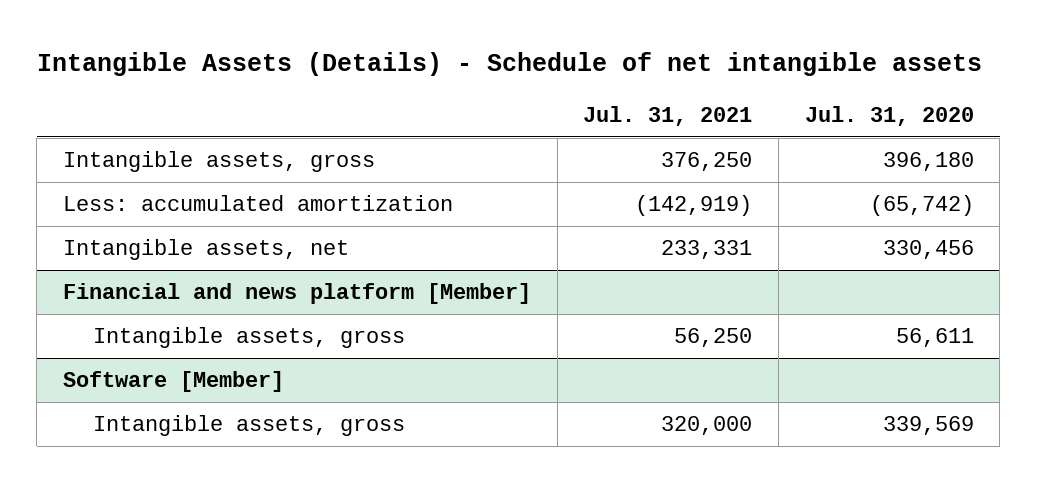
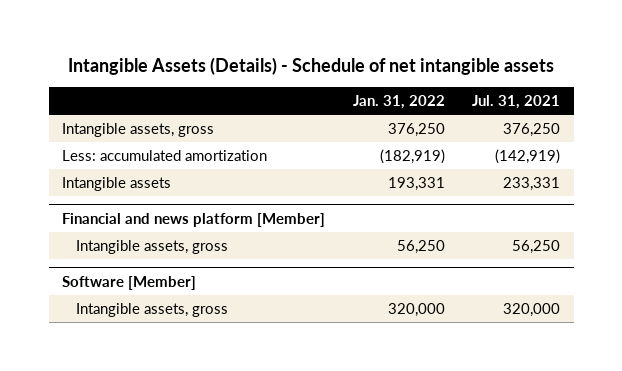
[804,105,974,126] Jul. 31, 2020 -> none
none -> [352,95,445,110] Jan. 31, 2022
[63,239,350,261] Intangible assets, net -> [62,177,172,192] Intangible assets

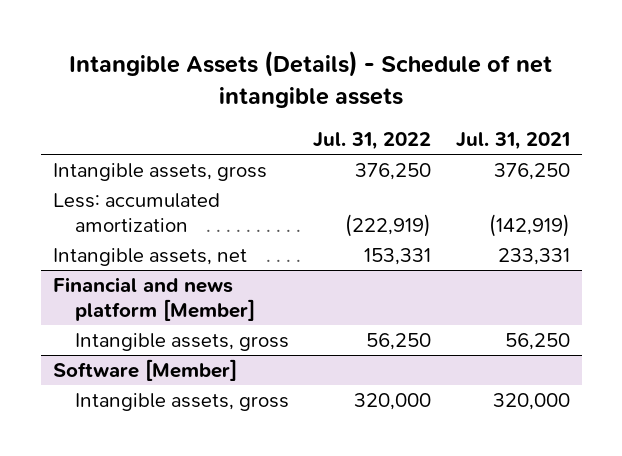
[352,95,445,110] Jan. 31, 2022 -> none
none -> [313,132,432,151] Jul. 31, 2022
[62,177,172,192] Intangible assets -> [52,248,247,267] Intangible assets, net

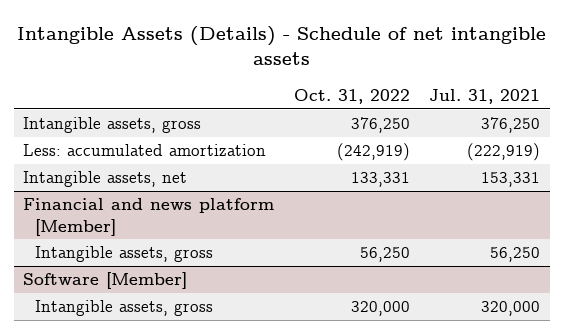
[313,132,432,151] Jul. 31, 2022 -> none
none -> [293,89,410,105] Oct. 31, 2022
[488,213,570,237] (142,919) -> [467,143,541,162] (222,919)
[497,248,570,266] 233,331 -> [481,172,541,188] 153,331

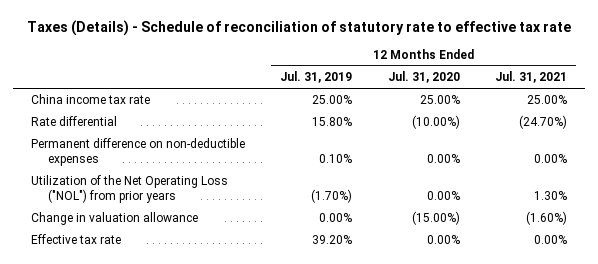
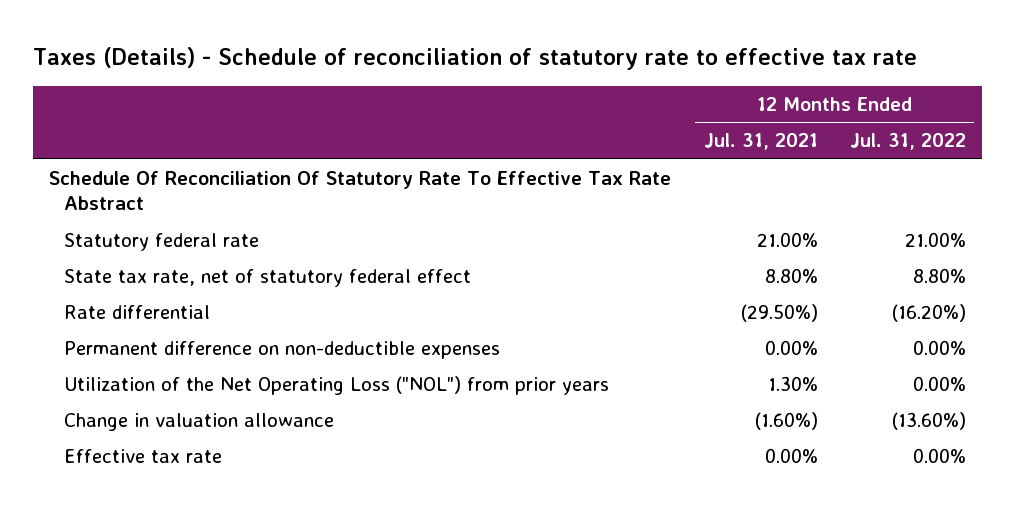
[280,71,353,84] Jul. 31, 2019 -> none
[387,71,460,84] Jul. 31, 2020 -> none
none -> [849,133,966,151] Jul. 31, 2022
[30,94,150,105] China income tax rate -> none
none -> [49,171,672,211] Schedule Of Reconciliation Of Statutory Rate To Effective Tax Rate Abstract
none -> [63,233,259,252] Statutory federal rate
none -> [63,269,471,288] State tax rate, net of statutory federal effect
[519,115,568,130] (24.70%) -> [740,304,818,323] (29.50%)

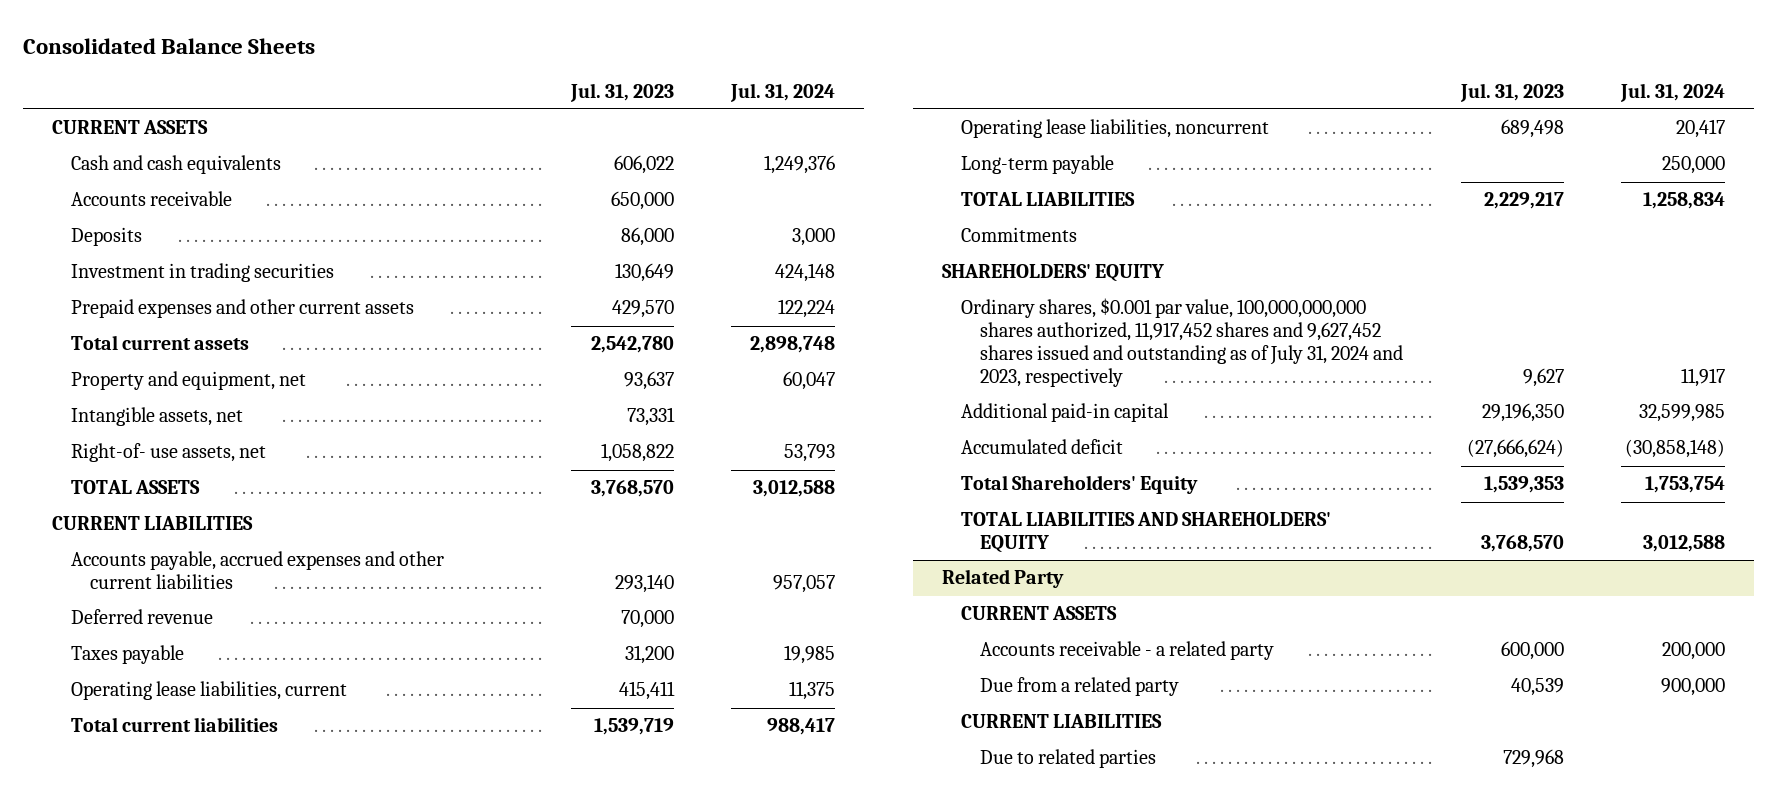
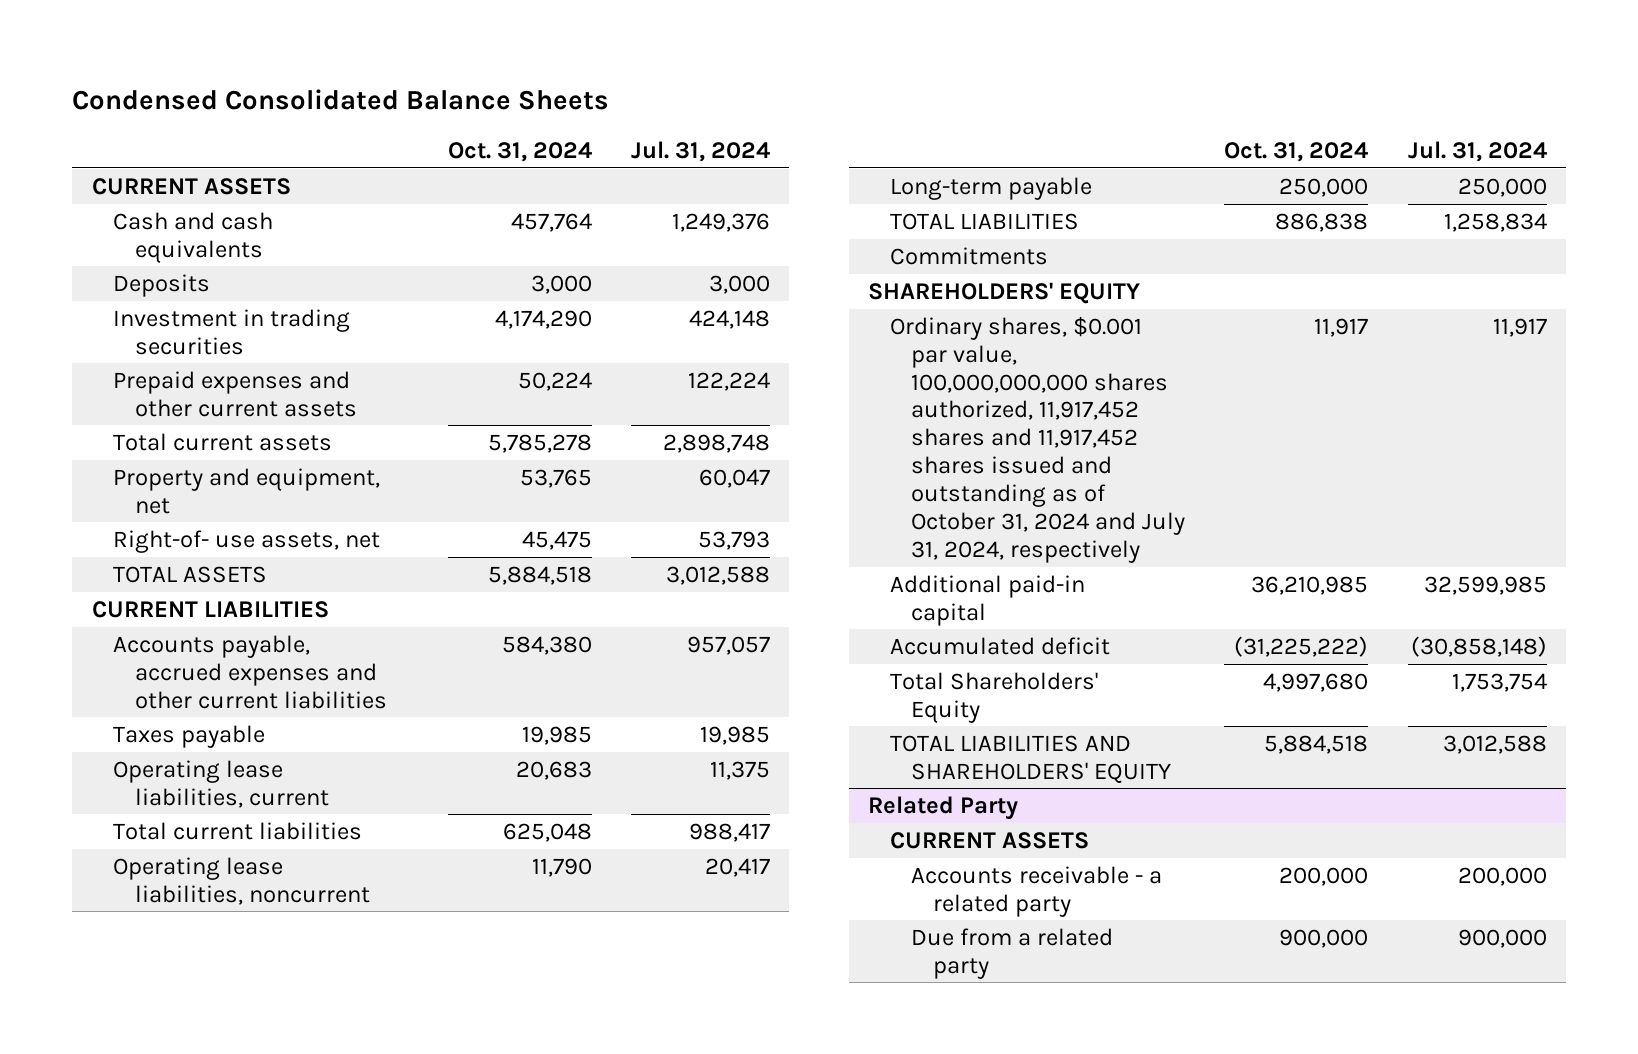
[23,37,316,54] Consolidated Balance Sheets -> [72,89,610,111] Condensed Consolidated Balance Sheets
[569,82,674,102] Jul. 31, 2023 -> none
none -> [447,141,592,162] Oct. 31, 2024
[71,191,233,207] Accounts receivable -> none
[71,407,244,427] Intangible assets, net -> none
[71,609,214,625] Deferred revenue -> none
[961,298,1404,387] Ordinary shares, $0.001 par value, 100,000,000,000 shares authorized, 11,917,452 shares and 9,627,452 shares issued and outstanding as of July 31, 2024 and 2023, respectively -> [889,315,1186,563] Ordinary shares, $0.001 par value, 100,000,000,000 shares authorized, 11,917,452 shares and 11,917,452 shares issued and outstanding as of October 31, 2024 and July 31, 2024, respectively
[961,714,1163,729] CURRENT LIABILITIES -> none
[980,749,1157,769] Due to related parties -> none

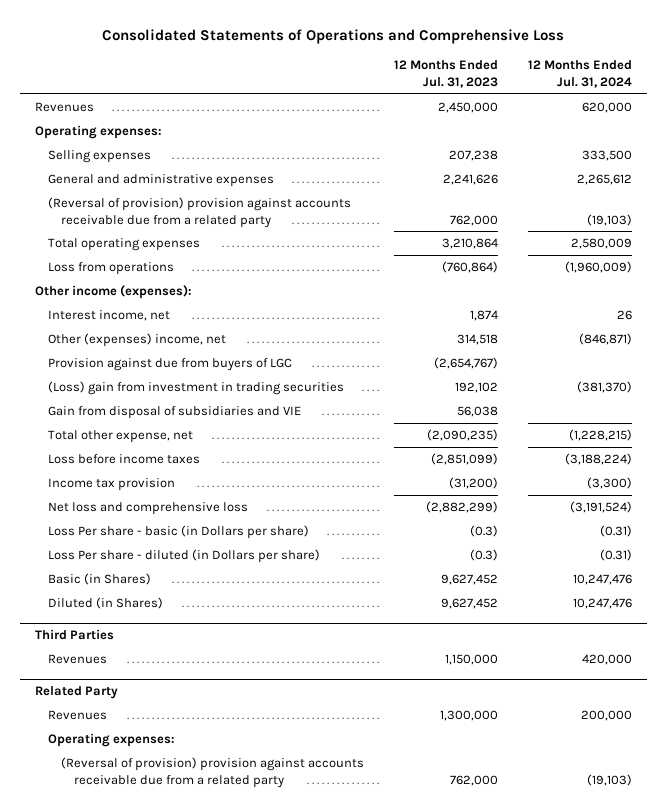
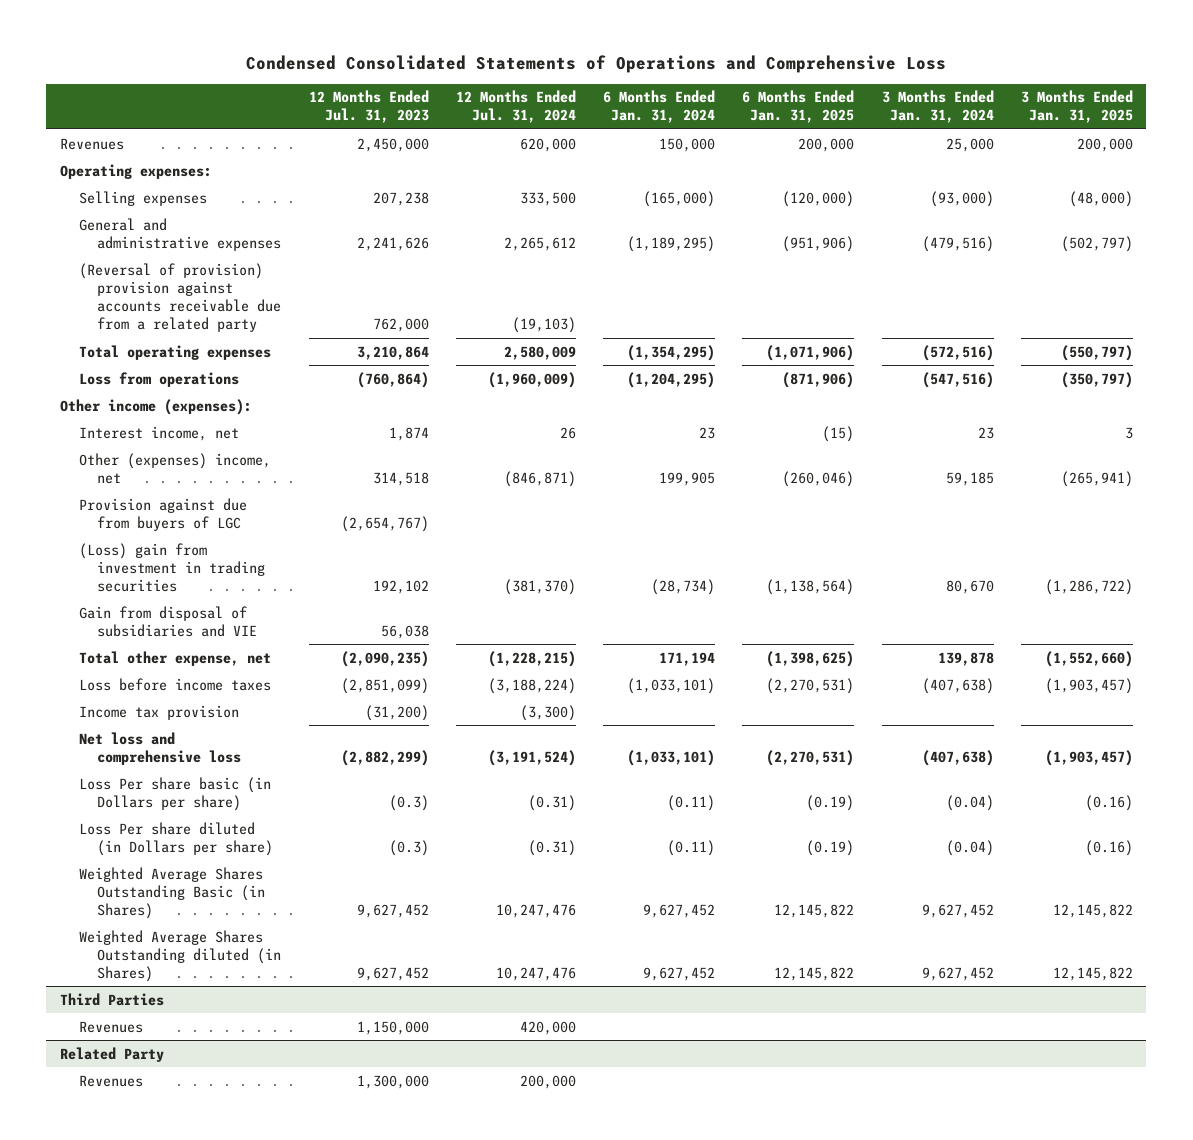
[102,29,565,45] Consolidated Statements of Operations and Comprehensive Loss -> [246,54,947,73] Condensed Consolidated Statements of Operations and Comprehensive Loss
none -> [603,90,716,124] 6 Months Ended Jan. 31, 2024
none -> [742,90,855,124] 6 Months Ended Jan. 31, 2025
none -> [881,90,994,124] 3 Months Ended Jan. 31, 2024
none -> [1020,90,1133,124] 3 Months Ended Jan. 31, 2025
[47,524,309,539] Loss Per share - basic (in Dollars per share) -> [78,776,271,811] Loss Per share basic (in Dollars per share)
[47,548,320,563] Loss Per share - diluted (in Dollars per share) -> [78,821,274,856] Loss Per share diluted (in Dollars per share)
[47,572,151,585] Basic (in Shares) -> [78,866,266,920] Weighted Average Shares Outstanding Basic (in Shares)
[47,596,163,609] Diluted (in Shares) -> [78,929,282,983] Weighted Average Shares Outstanding diluted (in Shares)
[47,732,175,747] Operating expenses: -> none
[61,756,365,788] (Reversal of provision) provision against accounts receivable due from a related party -> none

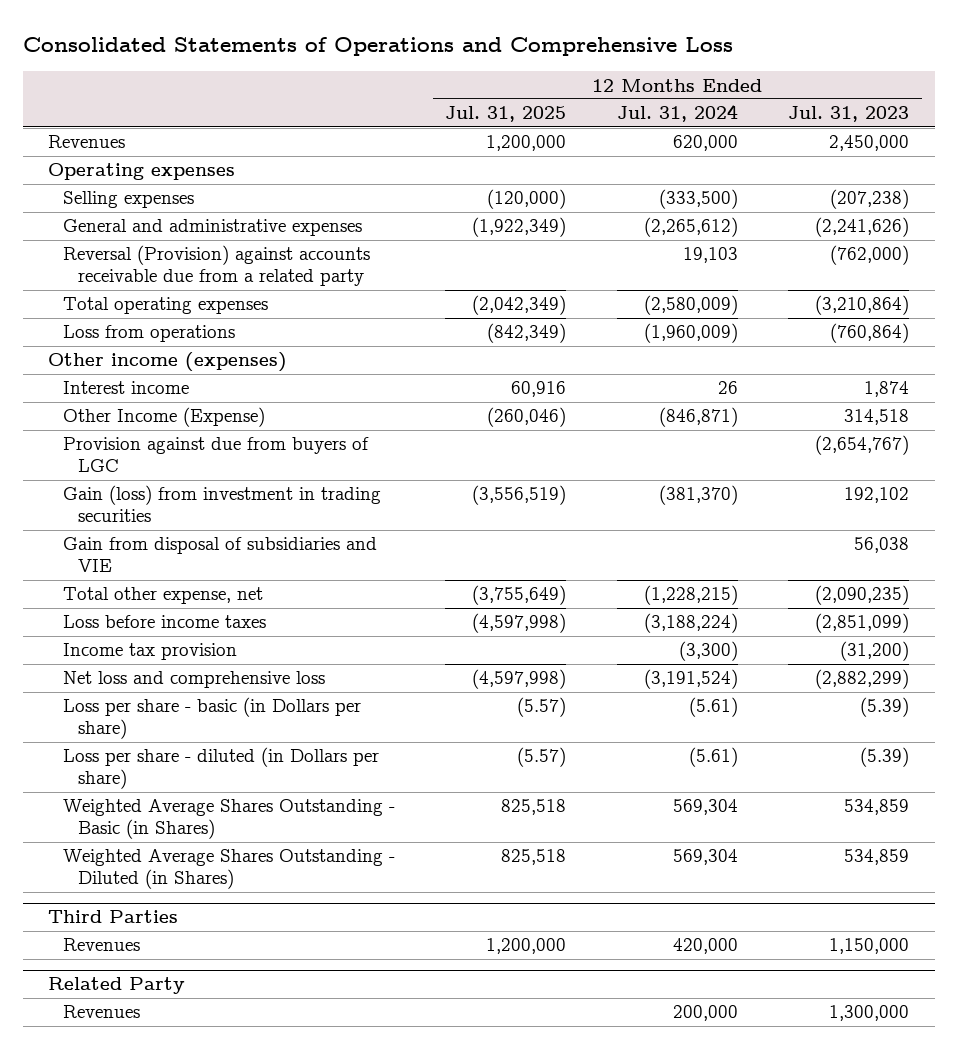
[246,54,947,73] Condensed Consolidated Statements of Operations and Comprehensive Loss -> [23,37,734,57] Consolidated Statements of Operations and Comprehensive Loss
[603,90,716,124] 6 Months Ended Jan. 31, 2024 -> none
[742,90,855,124] 6 Months Ended Jan. 31, 2025 -> none
[881,90,994,124] 3 Months Ended Jan. 31, 2024 -> none
[1020,90,1133,124] 3 Months Ended Jan. 31, 2025 -> none
none -> [445,106,567,123] Jul. 31, 2025
[59,163,212,179] Operating expenses: -> [48,163,236,181] Operating expenses
[372,191,429,206] 207,238 -> [830,189,910,210] (207,238)
[519,191,576,206] 333,500 -> [658,189,738,210] (333,500)
[356,236,429,251] 2,241,626 -> [815,217,910,238] (2,241,626)
[503,236,576,251] 2,265,612 -> [643,217,738,238] (2,265,612)
[78,262,282,333] (Reversal of provision) provision against accounts receivable due from a related party -> [63,245,371,287] Reversal (Provision) against accounts receivable due from a related party
[372,318,429,333] 762,000 -> [830,245,910,266] (762,000)
[511,317,576,334] (19,103) -> [682,247,738,264] 19,103
[356,345,429,360] 3,210,864 -> [815,295,910,316] (3,210,864)
[503,345,576,360] 2,580,009 -> [643,295,738,316] (2,580,009)
[59,398,252,415] Other income (expenses): -> [48,352,288,373] Other income (expenses)
[78,425,239,441] Interest income, net -> [63,381,190,395] Interest income
[78,452,271,484] Other (expenses) income, net -> [63,407,266,428] Other Income (Expense)
[78,542,266,593] (Loss) gain from investment in trading securities -> [63,485,382,523] Gain (loss) from investment in trading securities
[78,776,271,811] Loss Per share basic (in Dollars per share) -> [63,697,362,740] Loss per share - basic (in Dollars per share)
[388,794,429,811] (0.3) -> [860,697,910,718] (5.39)
[527,794,576,811] (0.31) -> [688,697,738,718] (5.61)
[78,821,274,856] Loss Per share diluted (in Dollars per share) -> [63,747,380,790] Loss per share - diluted (in Dollars per share)
[388,839,429,856] (0.3) -> [860,747,910,768] (5.39)
[527,839,576,856] (0.31) -> [688,747,738,768] (5.61)
[78,866,266,920] Weighted Average Shares Outstanding Basic (in Shares) -> [63,799,396,840] Weighted Average Shares Outstanding - Basic (in Shares)
[356,904,429,919] 9,627,452 -> [844,799,910,816] 534,859
[495,904,576,919] 10,247,476 -> [672,799,738,816] 569,304
[78,929,282,983] Weighted Average Shares Outstanding diluted (in Shares) -> [63,849,396,890] Weighted Average Shares Outstanding - Diluted (in Shares)
[356,967,429,982] 9,627,452 -> [844,849,910,866] 534,859
[495,967,576,982] 10,247,476 -> [672,849,738,866] 569,304

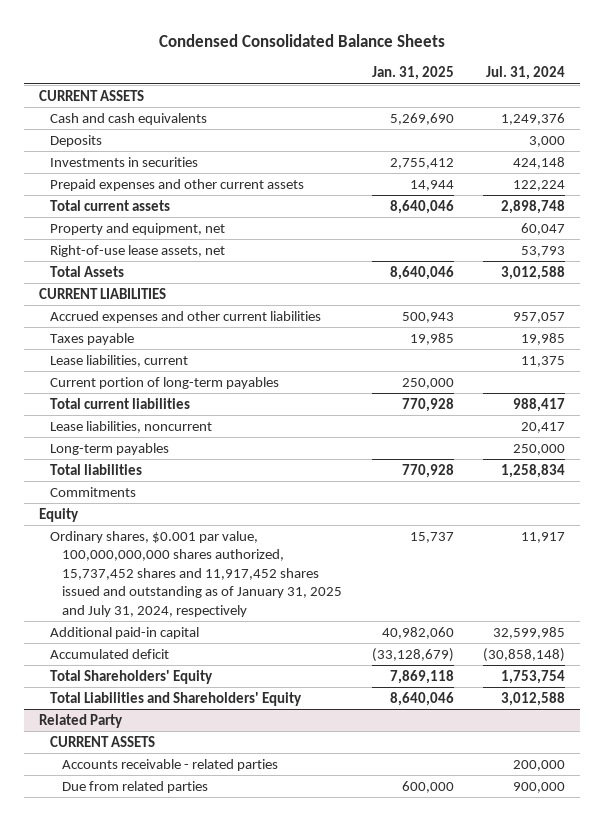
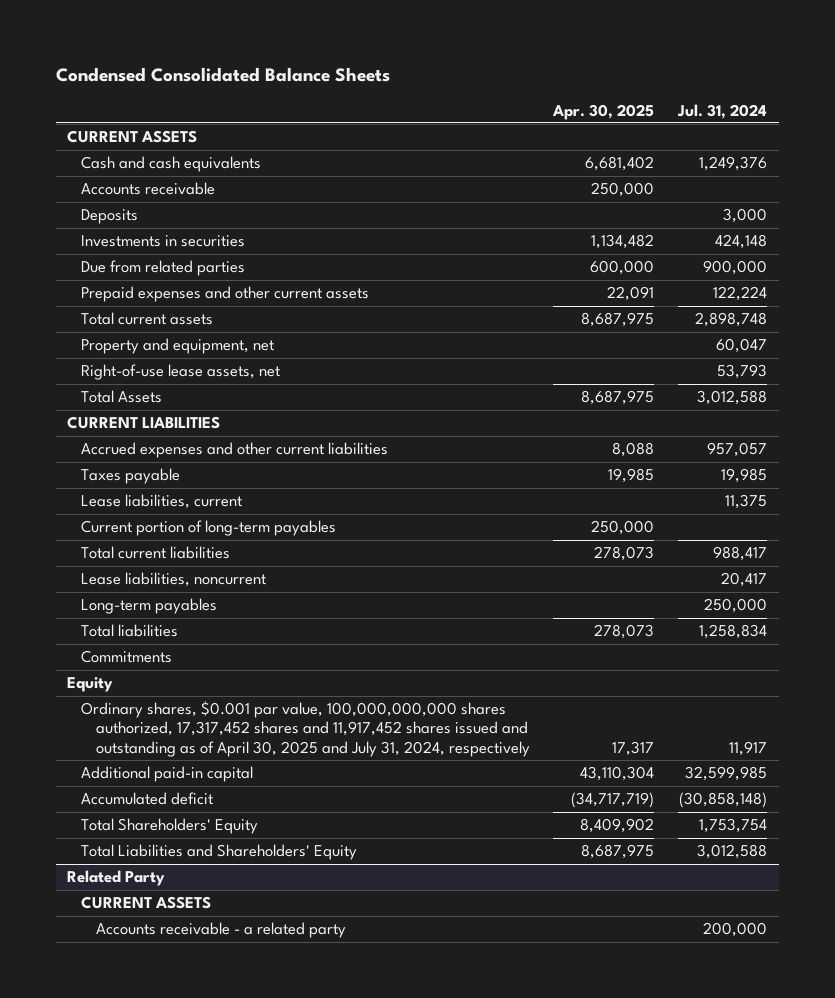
[371,66,454,81] Jan. 31, 2025 -> none
none -> [552,103,655,120] Apr. 30, 2025
none -> [81,182,216,196] Accounts receivable
none -> [81,260,246,277] Due from related parties
[50,530,342,617] Ordinary shares, $0.001 par value, 100,000,000,000 shares authorized, 15,737,452 shares and 11,917,452 shares issued and outstanding as of January 31, 2025 and July 31, 2024, respectively -> [81,701,530,757] Ordinary shares, $0.001 par value, 100,000,000,000 shares authorized, 17,317,452 shares and 11,917,452 shares issued and outstanding as of April 30, 2025 and July 31, 2024, respectively
[61,780,208,793] Due from related parties -> none
[61,758,278,771] Accounts receivable - related parties -> [95,922,346,939] Accounts receivable - a related party

